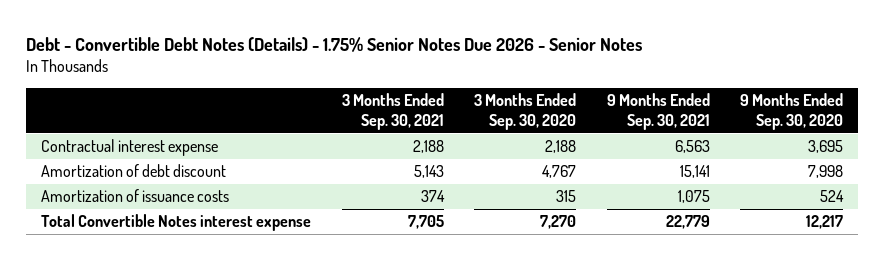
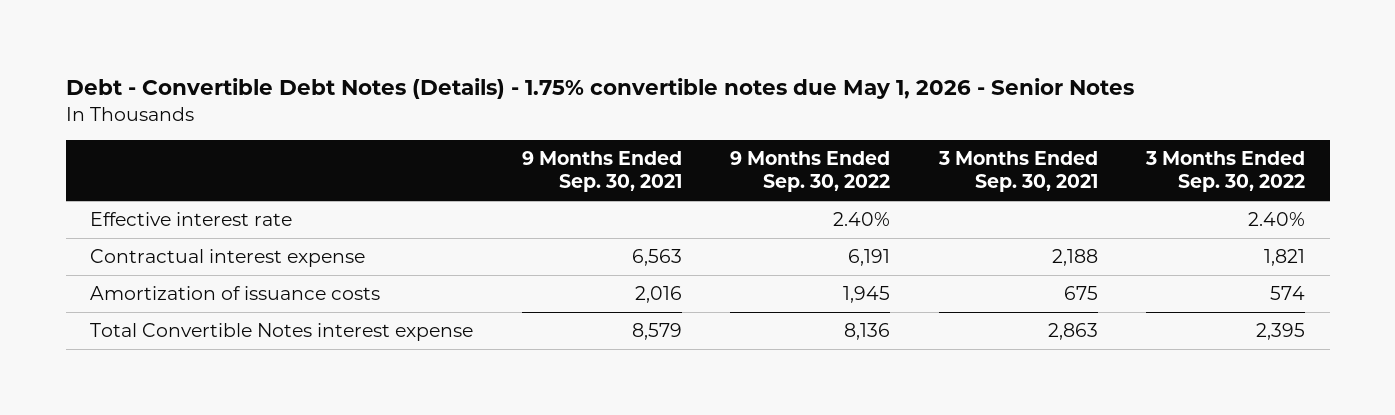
[25,36,642,52] Debt - Convertible Debt Notes (Details) - 1.75% Senior Notes Due 2026 - Senior Notes -> [65,78,1134,100] Debt - Convertible Debt Notes (Details) - 1.75% convertible notes due May 1, 2026 - Senior Notes
[474,92,577,131] 3 Months Ended Sep. 30, 2020 -> none
[740,92,844,131] 9 Months Ended Sep. 30, 2020 -> none
none -> [730,150,891,193] 9 Months Ended Sep. 30, 2022
none -> [1145,150,1306,193] 3 Months Ended Sep. 30, 2022
none -> [90,212,293,227] Effective interest rate
[41,164,227,178] Amortization of debt discount -> none
[420,190,445,203] 374 -> [1063,286,1098,301] 675
[677,190,710,204] 1,075 -> [634,286,682,304] 2,016
[407,215,444,230] 7,705 -> [1047,323,1098,341] 2,863
[665,215,710,230] 22,779 -> [631,323,682,341] 8,579

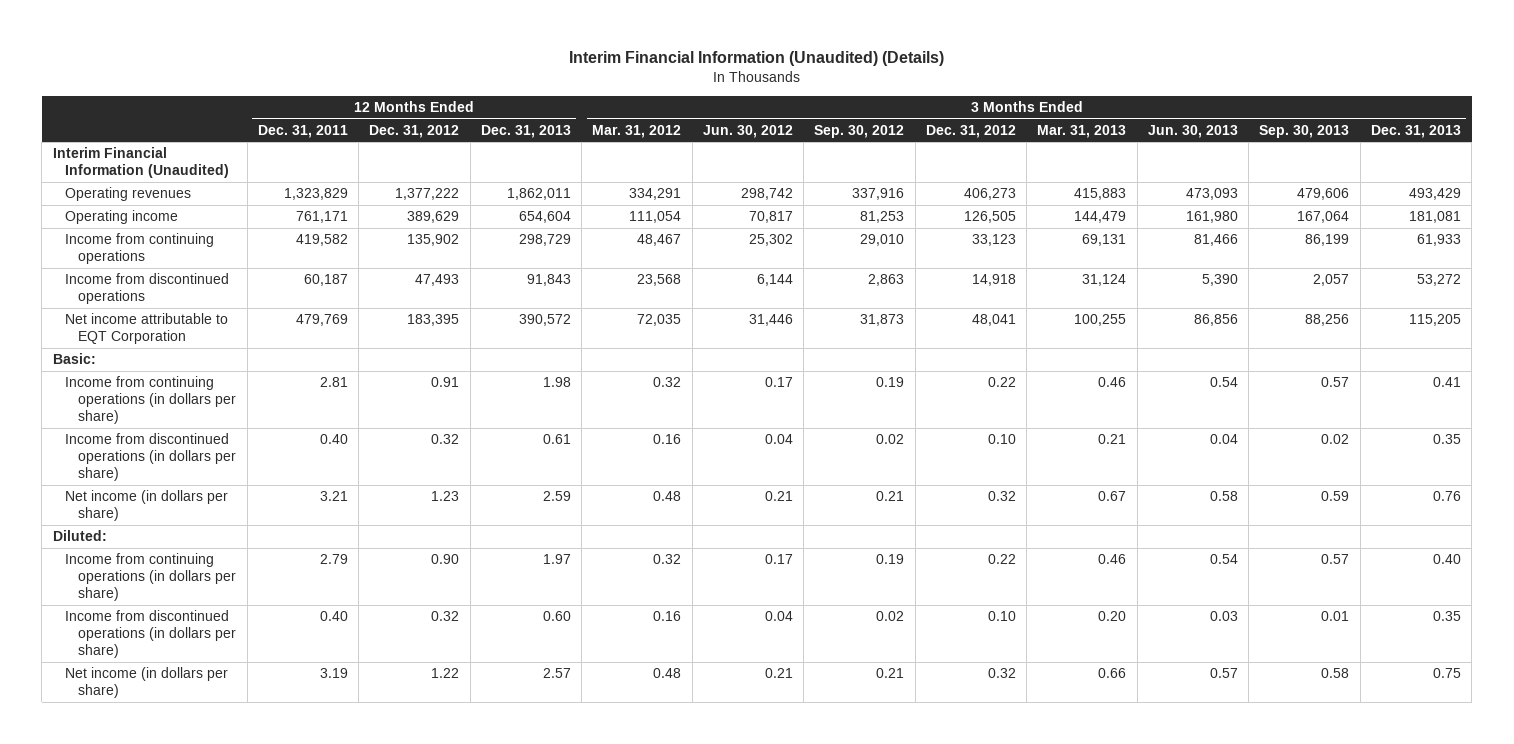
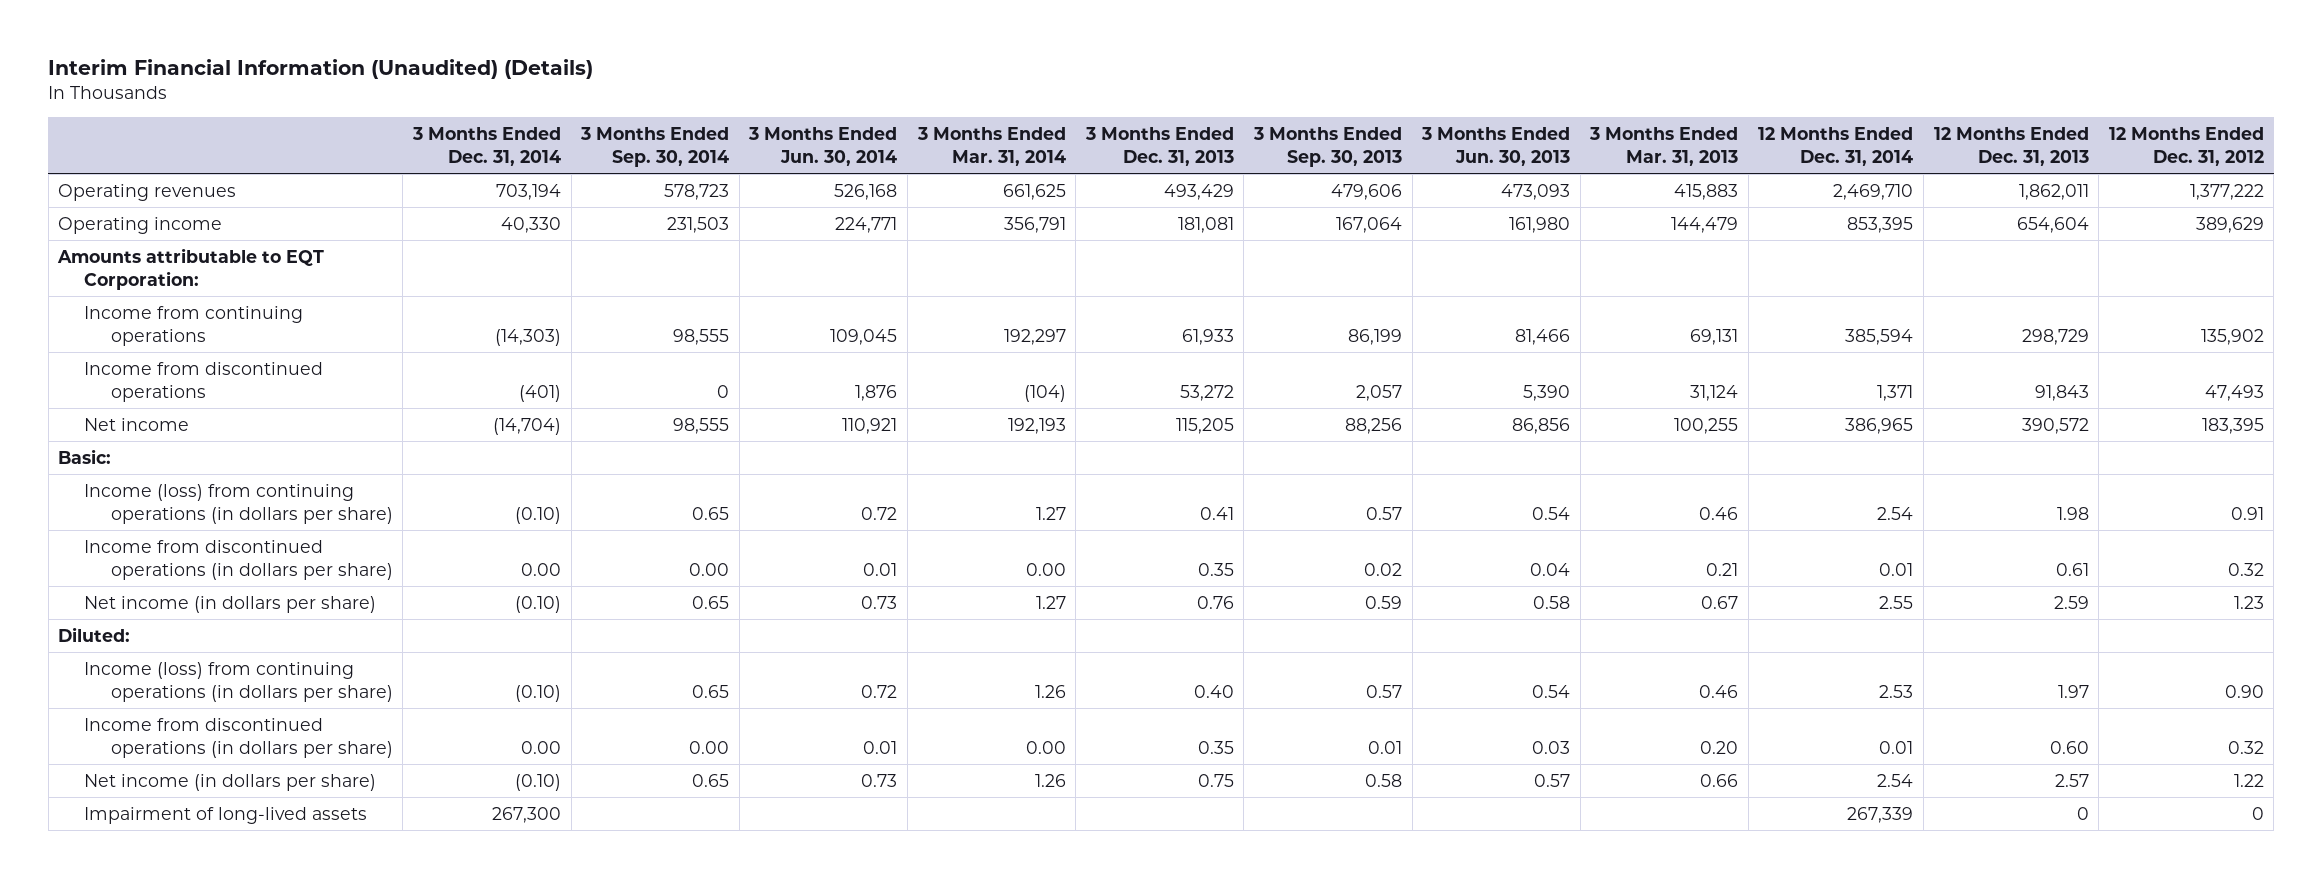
[257,124,348,138] Dec. 31, 2011 -> none
[592,124,682,138] Mar. 31, 2012 -> none
[702,124,793,138] Jun. 30, 2012 -> none
[814,124,905,138] Sep. 30, 2012 -> none
[925,124,1016,138] Dec. 31, 2012 -> none
none -> [411,126,561,166] 3 Months Ended Dec. 31, 2014
none -> [580,126,730,167] 3 Months Ended Sep. 30, 2014
none -> [748,126,898,166] 3 Months Ended Jun. 30, 2014
none -> [916,126,1066,166] 3 Months Ended Mar. 31, 2014
none -> [1758,126,1914,166] 12 Months Ended Dec. 31, 2014
[52,147,230,179] Interim Financial Information (Unaudited) -> none
none -> [57,247,325,290] Amounts attributable to EQT Corporation:
[65,313,229,345] Net income attributable to EQT Corporation -> [84,417,190,431] Net income
[65,376,237,425] Income from continuing operations (in dollars per share) -> [84,483,393,524] Income (loss) from continuing operations (in dollars per share)
[65,553,237,602] Income from continuing operations (in dollars per share) -> [84,661,393,702] Income (loss) from continuing operations (in dollars per share)
none -> [84,806,368,824] Impairment of long-lived assets

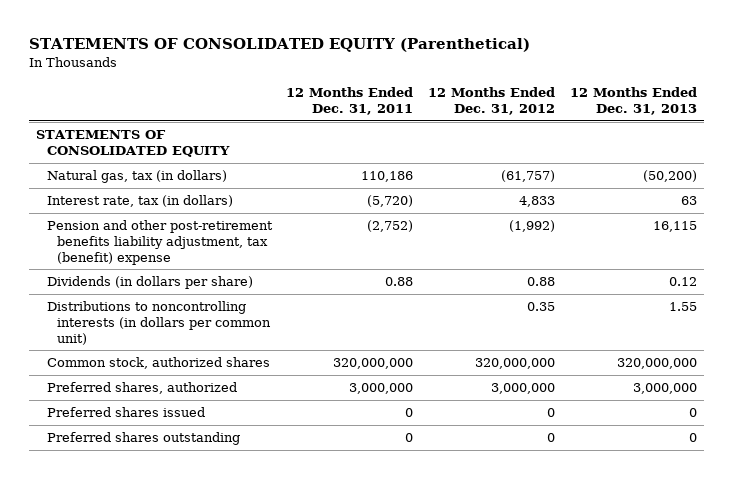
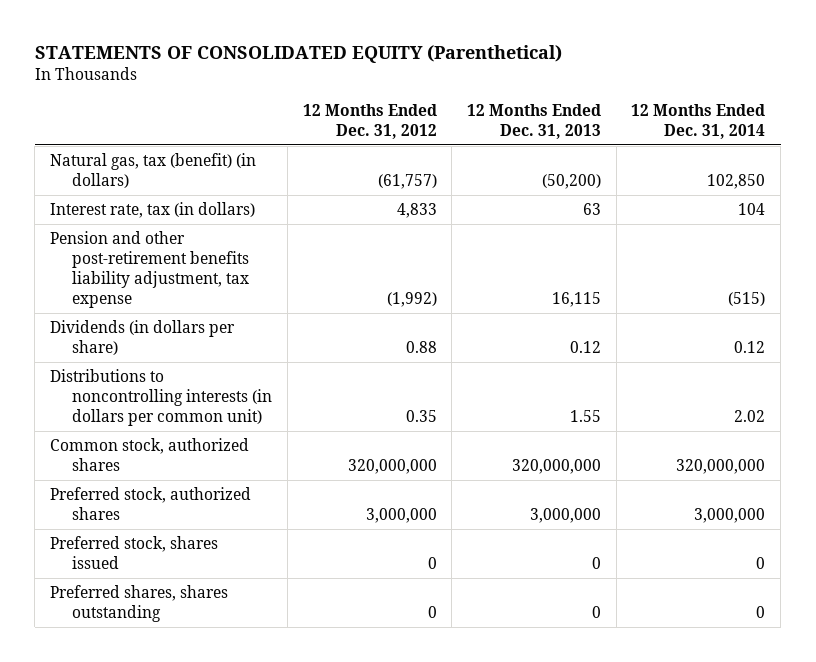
[286,87,414,116] 12 Months Ended Dec. 31, 2011 -> none
none -> [631,103,766,139] 12 Months Ended Dec. 31, 2014
[36,130,230,158] STATEMENTS OF CONSOLIDATED EQUITY -> none
[46,170,227,184] Natural gas, tax (in dollars) -> [50,153,257,189] Natural gas, tax (benefit) (in dollars)
[46,220,273,265] Pension and other post-retirement benefits liability adjustment, tax (benefit) expense -> [50,231,250,309] Pension and other post-retirement benefits liability adjustment, tax expense
[46,382,237,395] Preferred shares, authorized -> [50,487,252,521] Preferred stock, authorized shares
[46,407,205,418] Preferred shares issued -> [50,536,219,570] Preferred stock, shares issued
[46,432,240,446] Preferred shares outstanding -> [50,585,229,623] Preferred shares, shares outstanding

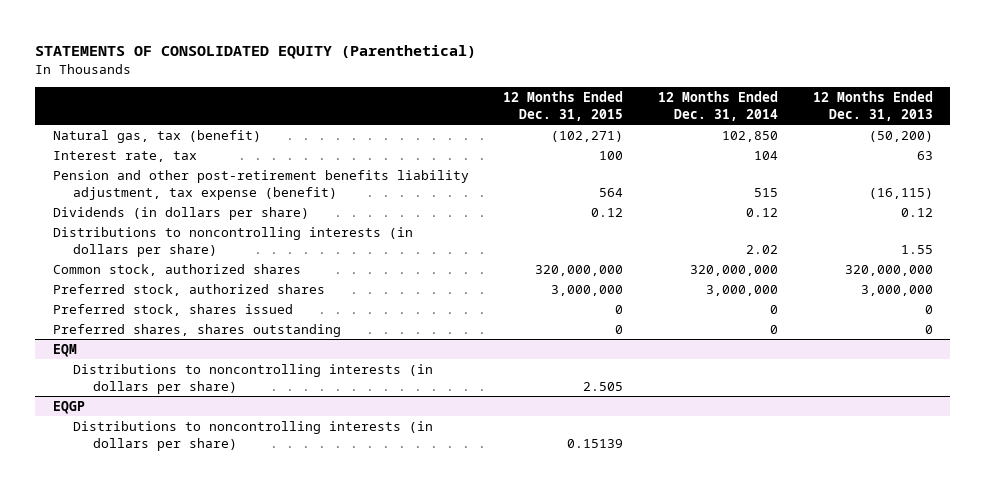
[302,103,437,139] 12 Months Ended Dec. 31, 2012 -> none
none -> [503,90,624,121] 12 Months Ended Dec. 31, 2015
[50,153,257,189] Natural gas, tax (benefit) (in dollars) -> [52,129,261,143] Natural gas, tax (benefit)
[50,202,256,219] Interest rate, tax (in dollars) -> [52,150,197,162] Interest rate, tax
[50,231,250,309] Pension and other post-retirement benefits liability adjustment, tax expense -> [52,169,469,200] Pension and other post-retirement benefits liability adjustment, tax expense (benefit)
[551,292,601,308] 16,115 -> [868,187,933,199] (16,115)
[728,292,766,307] (515) -> [754,187,779,197] 515
[50,369,273,427] Distributions to noncontrolling interests (in dollars per common unit) -> [52,226,413,257] Distributions to noncontrolling interests (in dollars per share)
none -> [52,343,77,357] EQM
none -> [72,363,433,394] Distributions to noncontrolling interests (in dollars per share)
none -> [52,400,85,414] EQGP
none -> [72,420,433,451] Distributions to noncontrolling interests (in dollars per share)

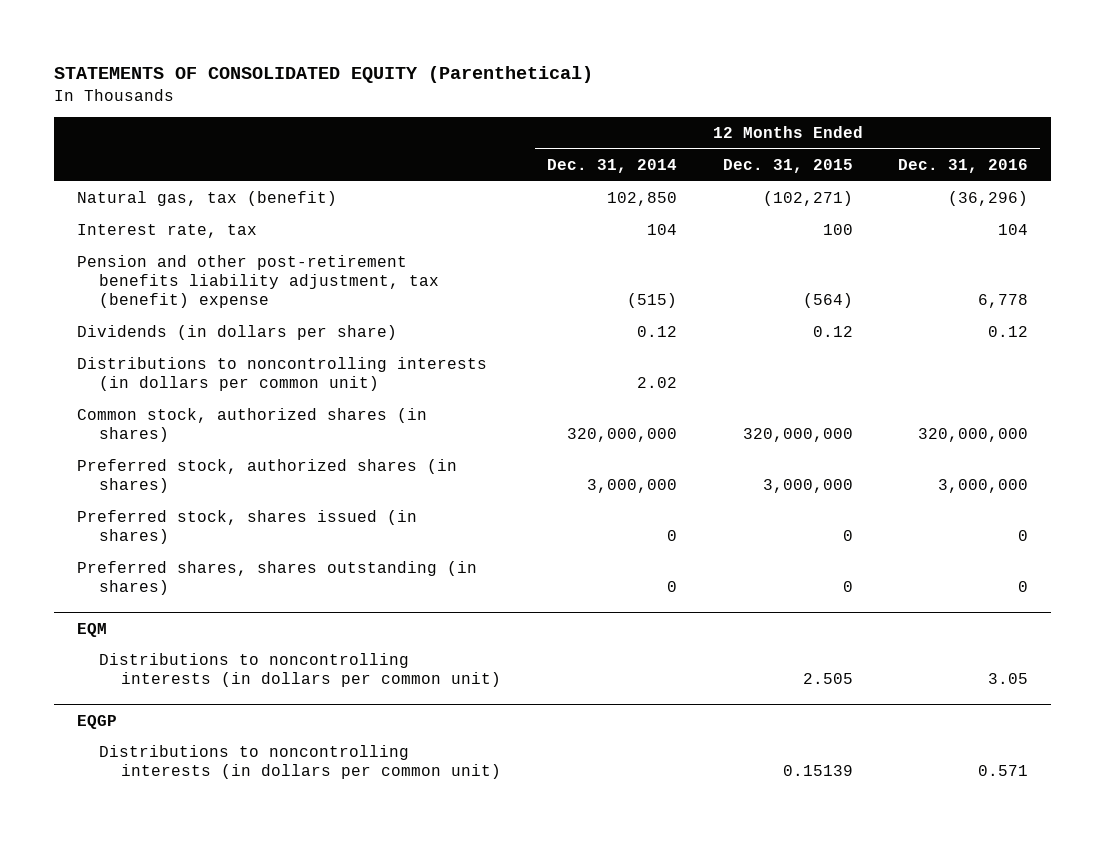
[812,90,933,121] 12 Months Ended Dec. 31, 2013 -> none
none -> [898,159,1029,174] Dec. 31, 2016
[52,169,469,200] Pension and other post-retirement benefits liability adjustment, tax expense (benefit) -> [77,255,440,309] Pension and other post-retirement benefits liability adjustment, tax (benefit) expense
[599,187,624,197] 564 -> [802,293,853,309] (564)
[754,187,779,197] 515 -> [626,293,677,309] (515)
[52,226,413,257] Distributions to noncontrolling interests (in dollars per share) -> [77,357,488,392] Distributions to noncontrolling interests (in dollars per common unit)
[52,263,301,276] Common stock, authorized shares -> [77,408,428,443] Common stock, authorized shares (in shares)
[52,283,325,296] Preferred stock, authorized shares -> [77,459,458,494] Preferred stock, authorized shares (in shares)
[52,303,293,316] Preferred stock, shares issued -> [77,510,418,545] Preferred stock, shares issued (in shares)
[52,323,341,337] Preferred shares, shares outstanding -> [77,561,478,596] Preferred shares, shares outstanding (in shares)
[72,363,433,394] Distributions to noncontrolling interests (in dollars per share) -> [99,653,502,688] Distributions to noncontrolling interests (in dollars per common unit)
[72,420,433,451] Distributions to noncontrolling interests (in dollars per share) -> [99,745,502,780] Distributions to noncontrolling interests (in dollars per common unit)

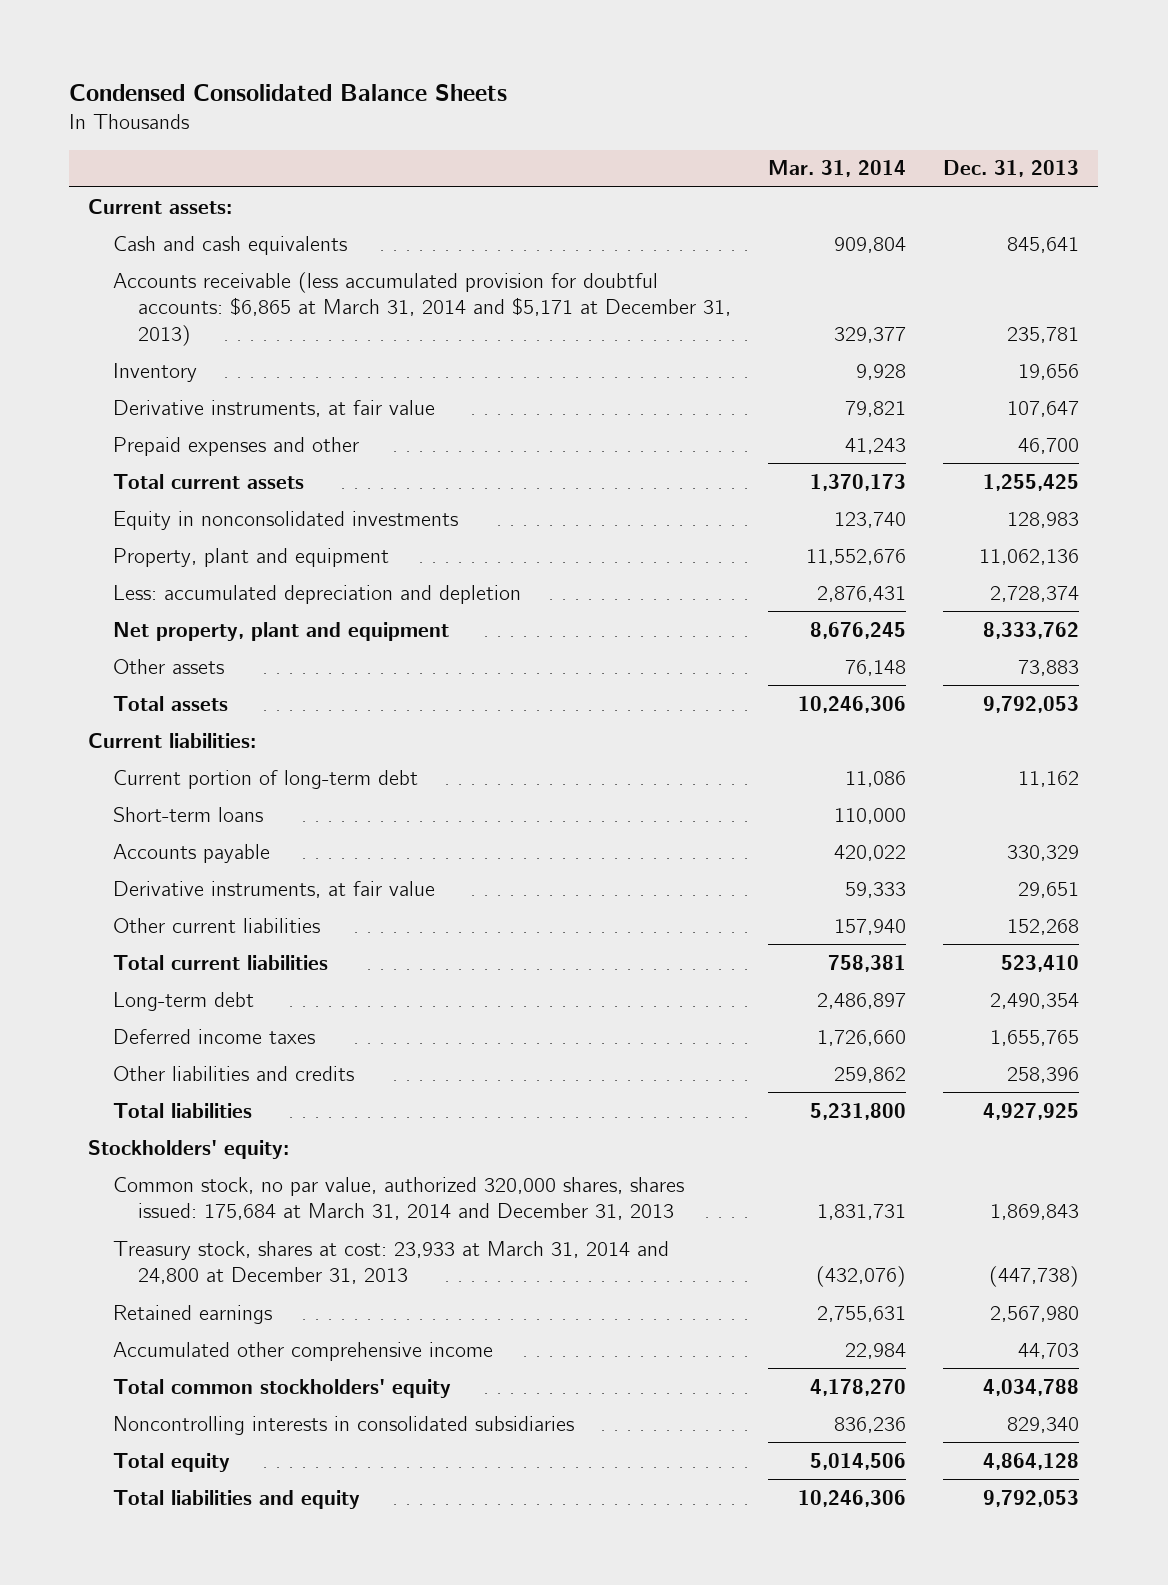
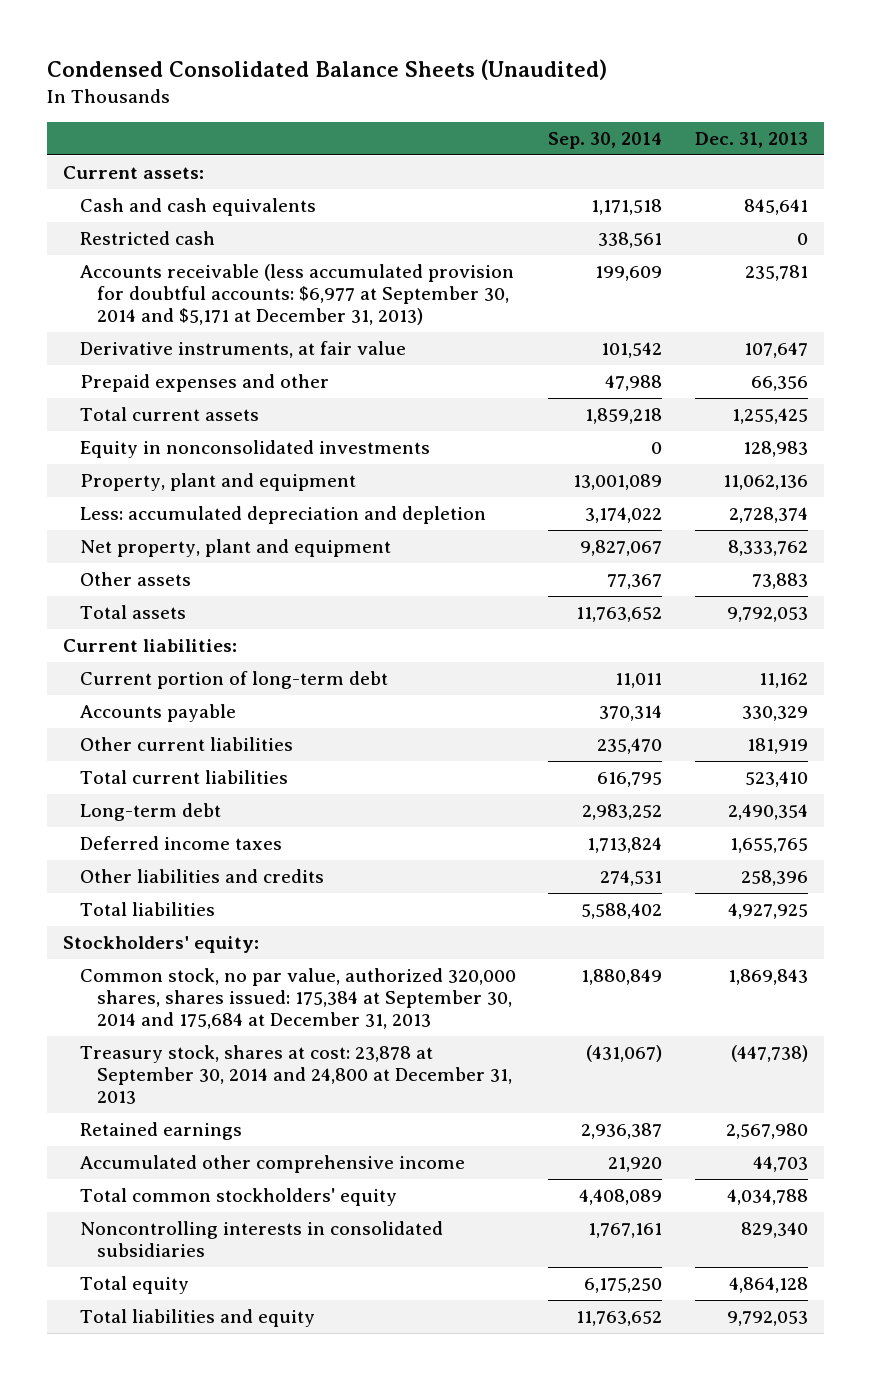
[69,84,508,102] Condensed Consolidated Balance Sheets -> [47,58,608,80] Condensed Consolidated Balance Sheets (Unaudited)
[768,160,907,178] Mar. 31, 2014 -> none
none -> [548,131,663,149] Sep. 30, 2014
[112,362,197,382] Inventory -> none
none -> [80,230,216,245] Restricted cash
[112,271,731,347] Accounts receivable (less accumulated provision for doubtful accounts: $6,865 at March 31, 2014 and $5,171 at December 31, 2013) -> [80,263,515,326] Accounts receivable (less accumulated provision for doubtful accounts: $6,977 at September 30, 2014 and $5,171 at December 31, 2013)
[1018,437,1080,454] 46,700 -> [750,375,808,391] 66,356
[112,806,263,822] Short-term loans -> none
[112,880,435,898] Derivative instruments, at fair value -> none
[1007,918,1080,935] 152,268 -> [746,737,808,754] 181,919
[112,1176,684,1221] Common stock, no par value, authorized 320,000 shares, shares issued: 175,684 at March 31, 2014 and December 31, 2013 -> [80,967,517,1030] Common stock, no par value, authorized 320,000 shares, shares issued: 175,384 at September 30, 2014 and 175,684 at December 31, 2013
[112,1240,669,1285] Treasury stock, shares at cost: 23,933 at March 31, 2014 and 24,800 at December 31, 2013 -> [80,1044,512,1105] Treasury stock, shares at cost: 23,878 at September 30, 2014 and 24,800 at December 31, 2013

